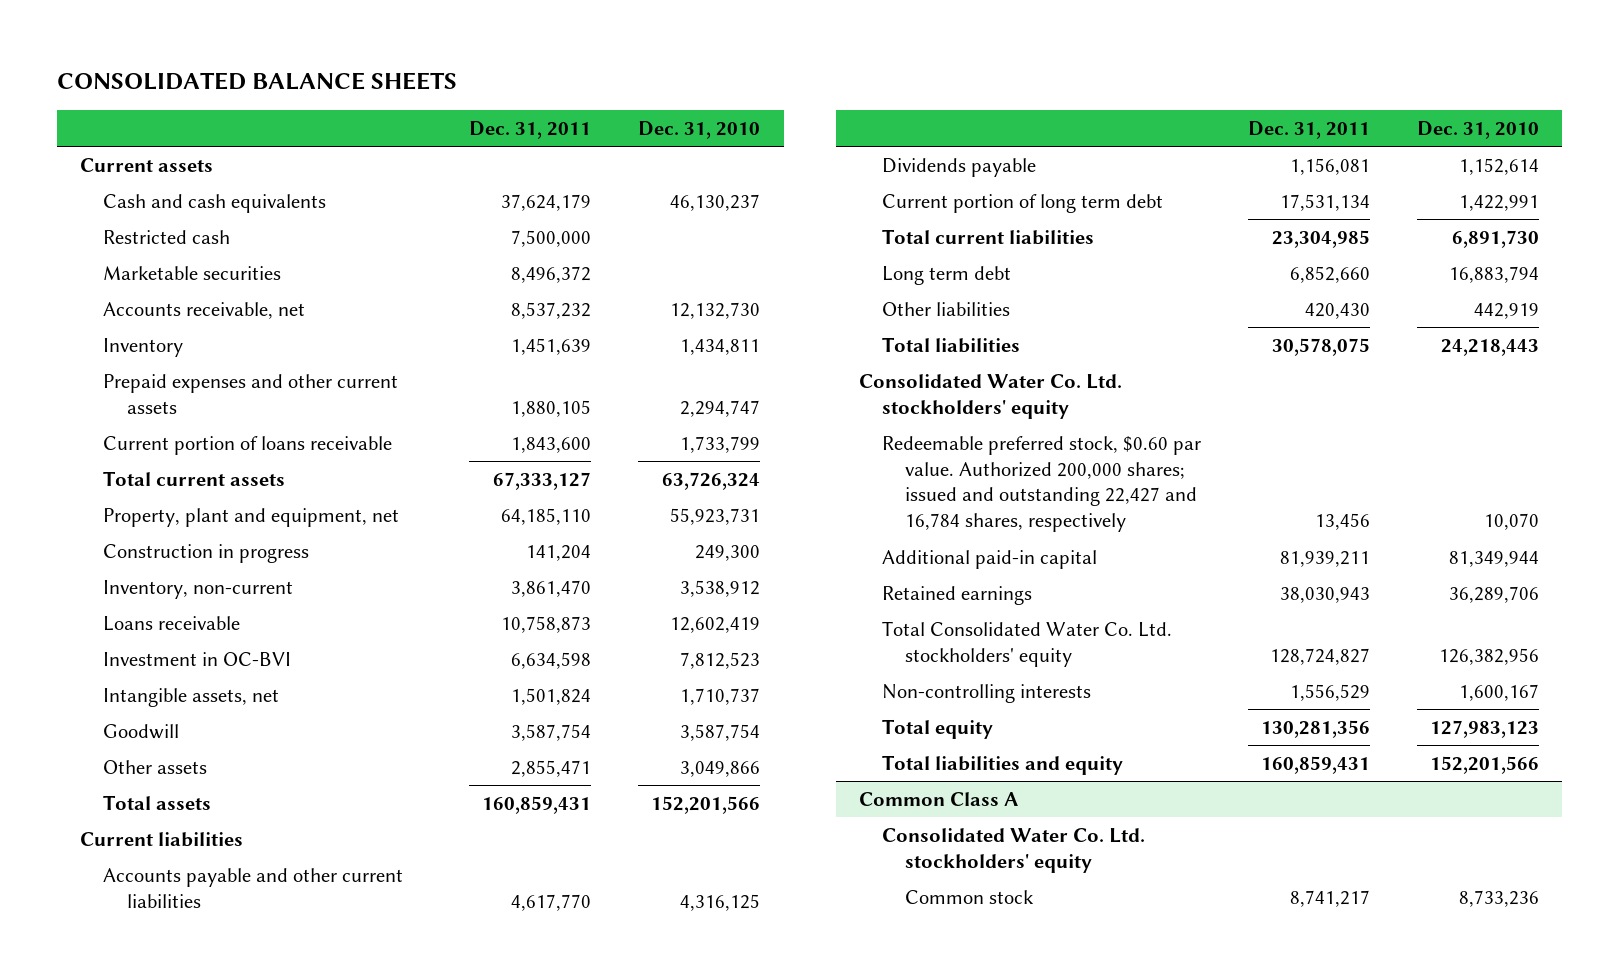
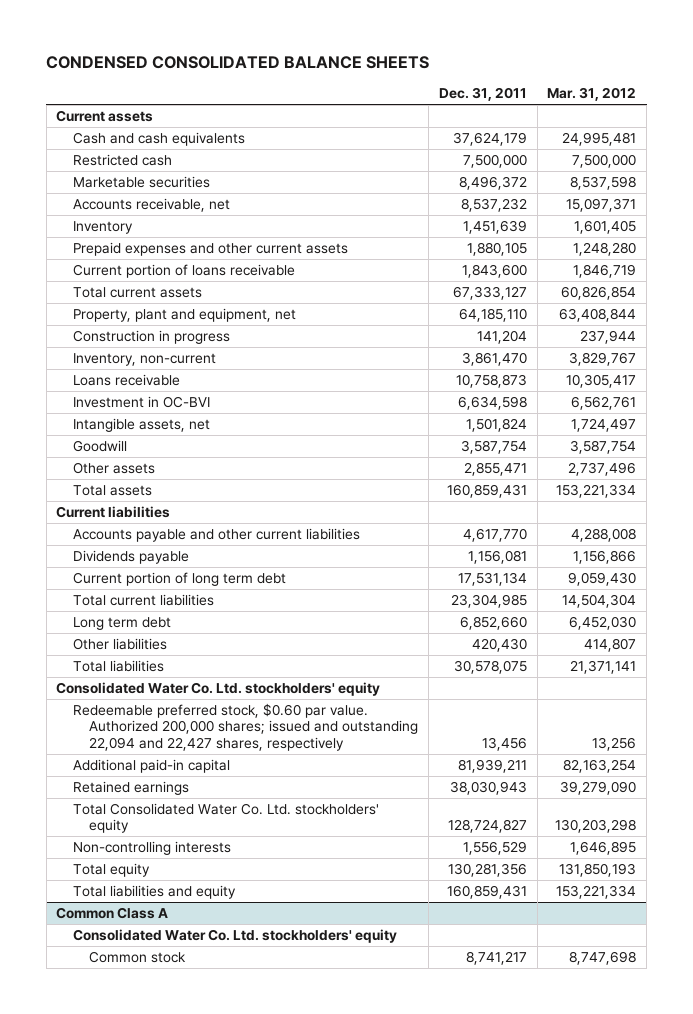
[56,72,457,91] CONSOLIDATED BALANCE SHEETS -> [46,56,430,70] CONDENSED CONSOLIDATED BALANCE SHEETS
[638,120,761,139] Dec. 31, 2010 -> none
none -> [547,87,637,102] Mar. 31, 2012
[882,435,1202,533] Redeemable preferred stock, $0.60 par value. Authorized 200,000 shares; issued and outstanding 22,427 and 16,784 shares, respectively -> [72,703,419,751] Redeemable preferred stock, $0.60 par value. Authorized 200,000 shares; issued and outstanding 22,094 and 22,427 shares, respectively

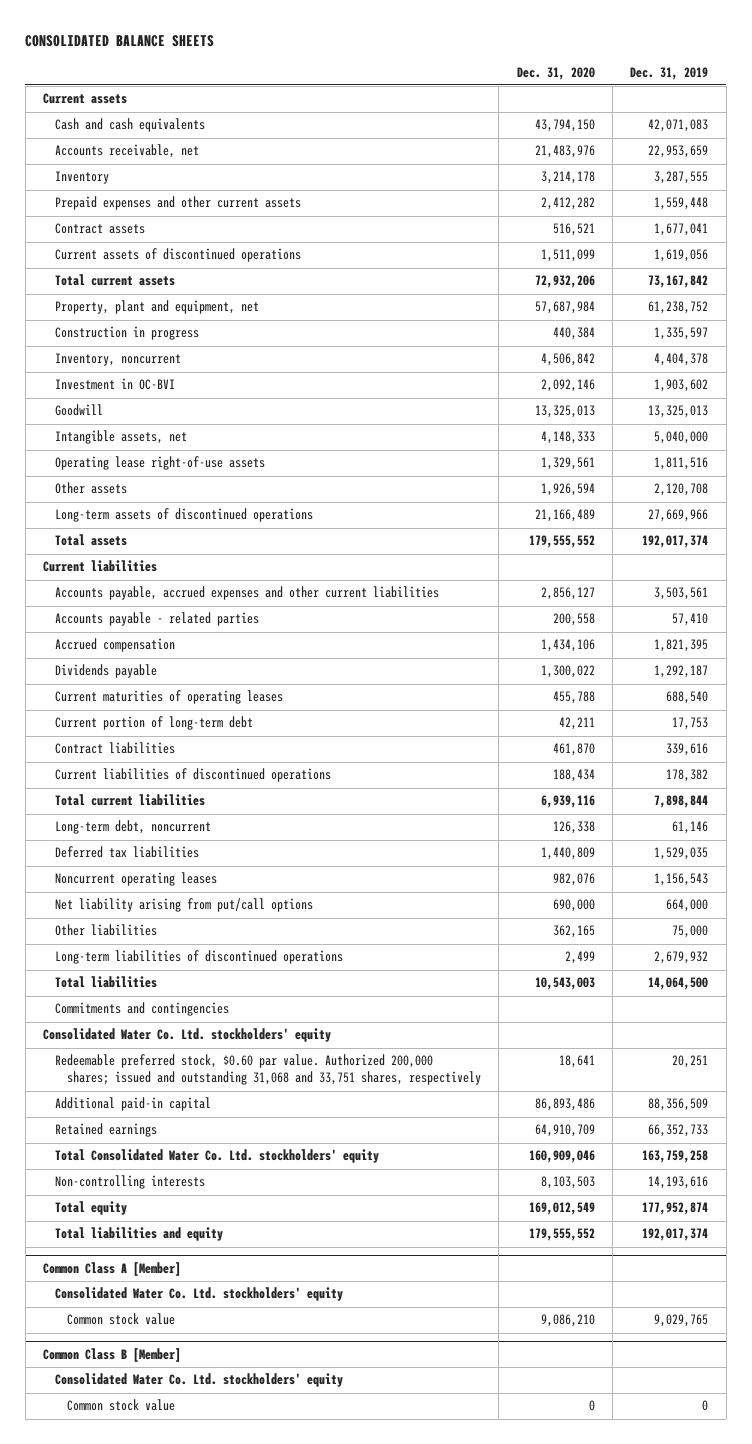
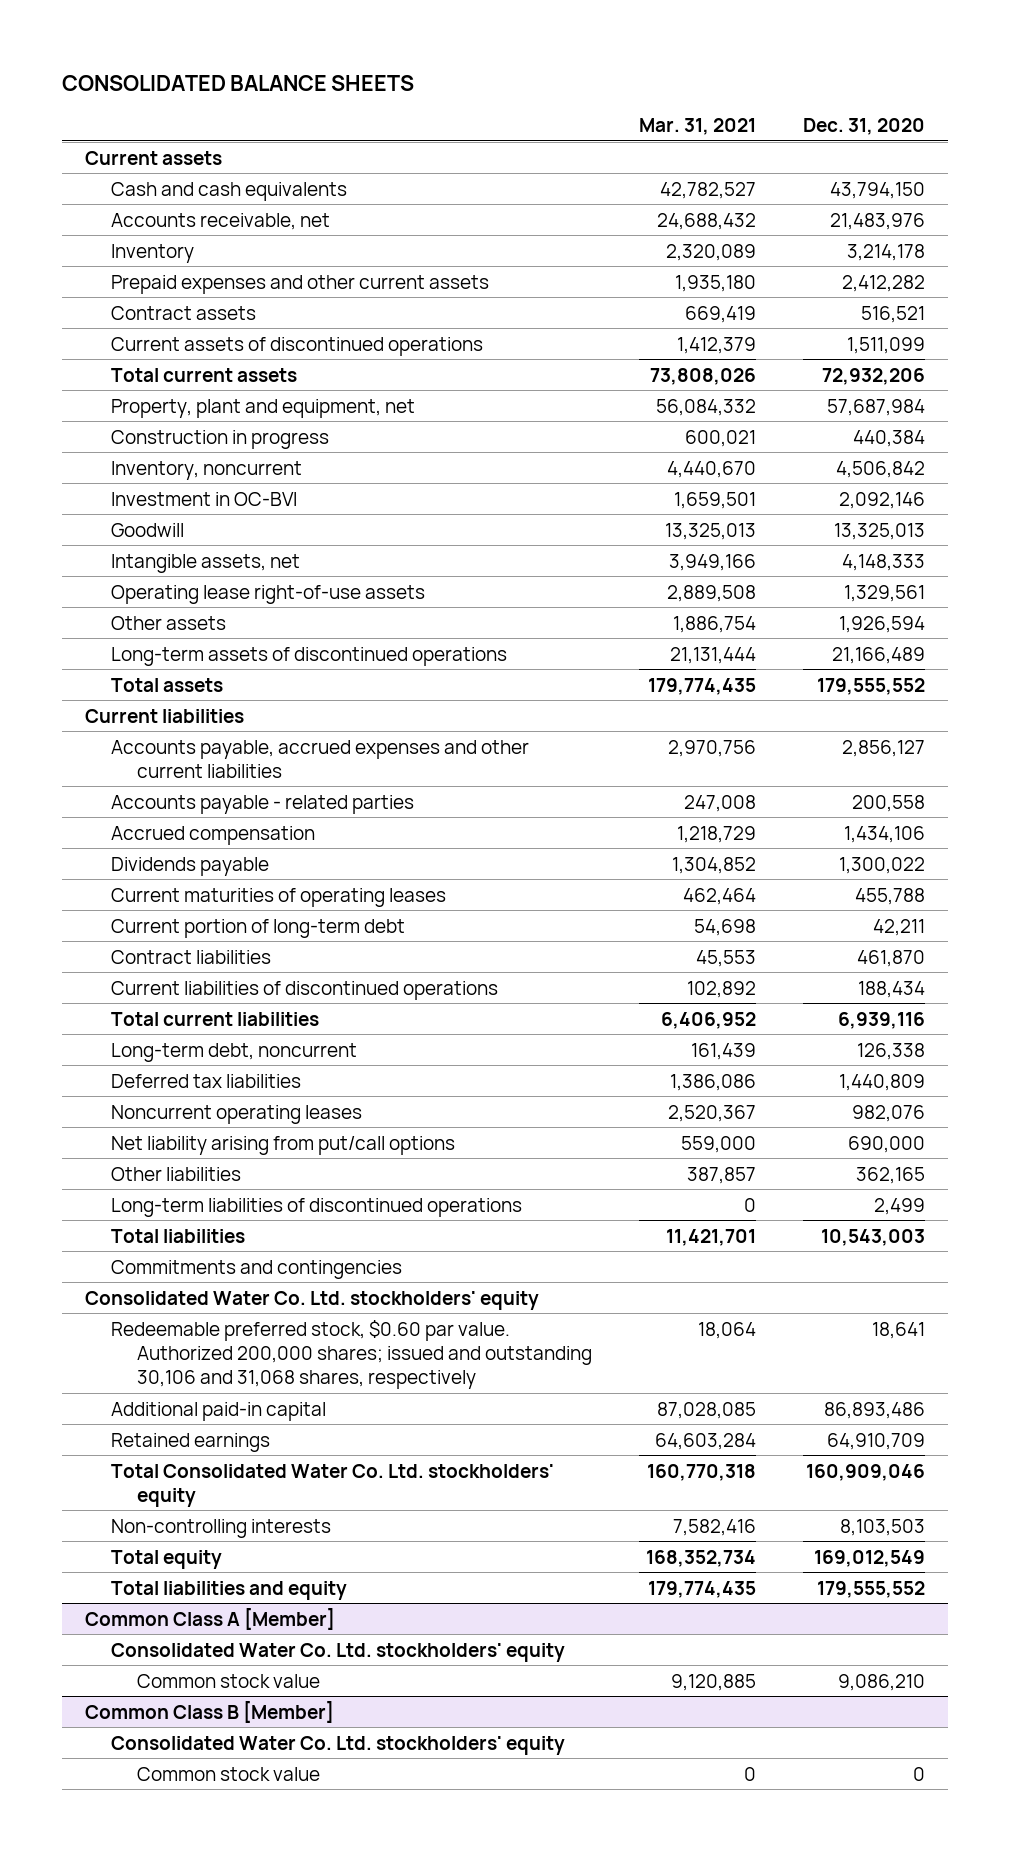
[630,66,709,80] Dec. 31, 2019 -> none
none -> [638,118,756,136] Mar. 31, 2021
[54,1054,481,1086] Redeemable preferred stock, $0.60 par value. Authorized 200,000 shares; issued and outstanding 31,068 and 33,751 shares, respectively -> [110,1319,592,1389] Redeemable preferred stock, $0.60 par value. Authorized 200,000 shares; issued and outstanding 30,106 and 31,068 shares, respectively

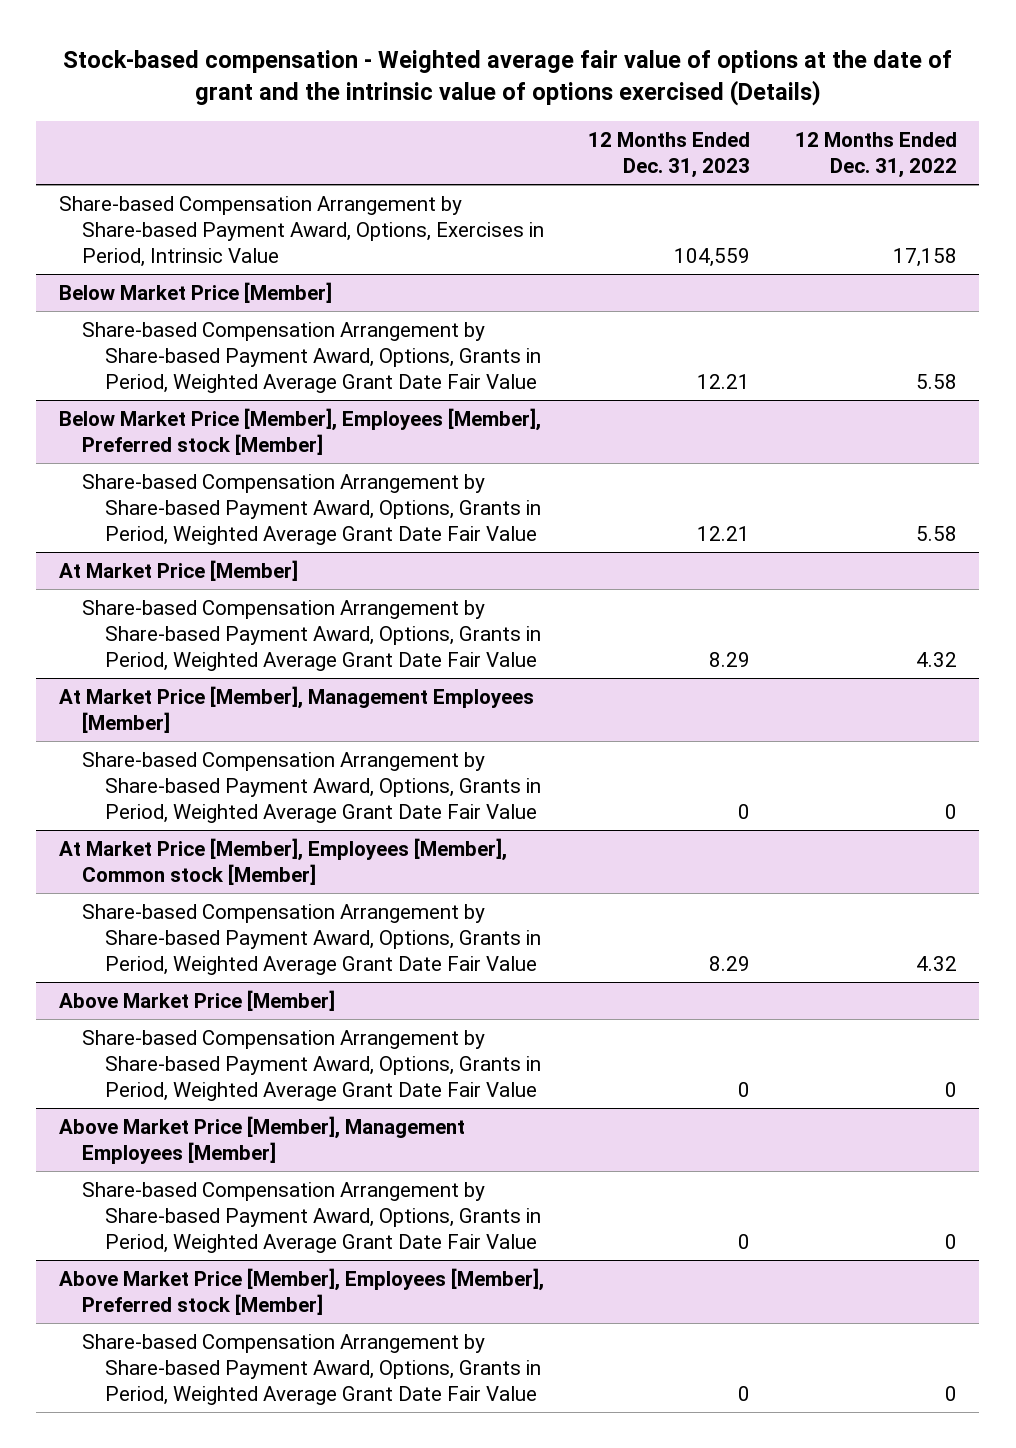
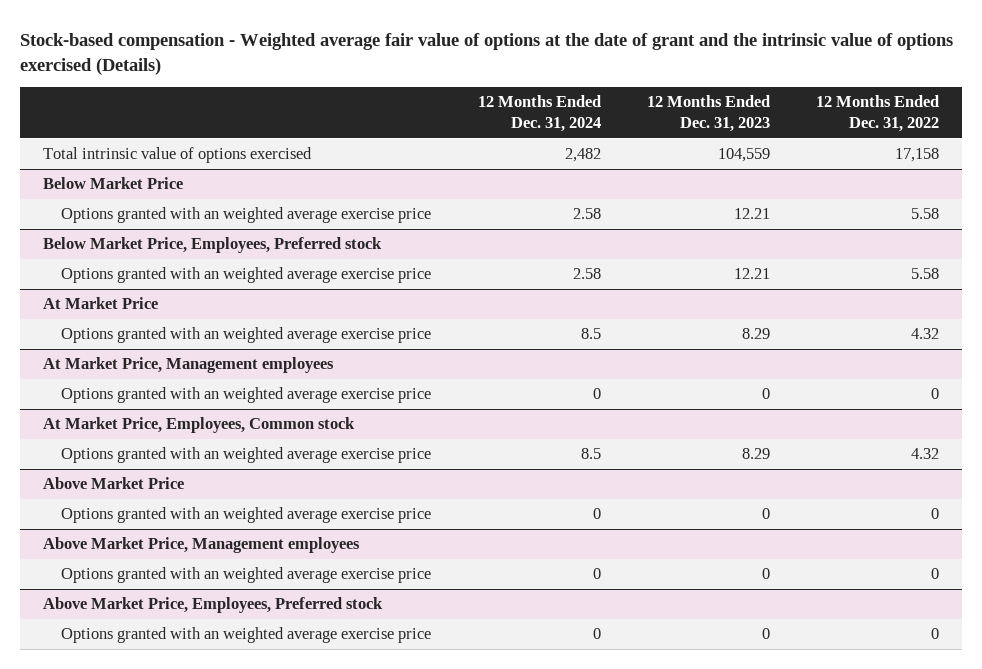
none -> [477,95,601,133] 12 Months Ended Dec. 31, 2024
[58,196,544,267] Share-based Compensation Arrangement by Share-based Payment Award, Options, Exercises in Period, Intrinsic Value -> [43,147,313,164] Total intrinsic value of options exercised
[58,282,332,304] Below Market Price [Member] -> [43,177,184,190] Below Market Price
[81,322,541,393] Share-based Compensation Arrangement by Share-based Payment Award, Options, Grants in Period, Weighted Average Grant Date Fair Value -> [61,207,432,224] Options granted with an weighted average exercise price
[58,408,541,455] Below Market Price [Member], Employees [Member], Preferred stock [Member] -> [43,237,383,254] Below Market Price, Employees, Preferred stock
[81,474,541,545] Share-based Compensation Arrangement by Share-based Payment Award, Options, Grants in Period, Weighted Average Grant Date Fair Value -> [61,267,432,284] Options granted with an weighted average exercise price
[58,560,298,582] At Market Price [Member] -> [43,297,159,310] At Market Price
[81,600,541,671] Share-based Compensation Arrangement by Share-based Payment Award, Options, Grants in Period, Weighted Average Grant Date Fair Value -> [61,327,432,344] Options granted with an weighted average exercise price
[58,686,534,733] At Market Price [Member], Management Employees [Member] -> [43,357,335,374] At Market Price, Management employees
[81,752,541,823] Share-based Compensation Arrangement by Share-based Payment Award, Options, Grants in Period, Weighted Average Grant Date Fair Value -> [61,387,432,404] Options granted with an weighted average exercise price
[58,838,507,885] At Market Price [Member], Employees [Member], Common stock [Member] -> [43,417,356,434] At Market Price, Employees, Common stock
[81,904,541,975] Share-based Compensation Arrangement by Share-based Payment Award, Options, Grants in Period, Weighted Average Grant Date Fair Value -> [61,447,432,464] Options granted with an weighted average exercise price
[58,990,335,1012] Above Market Price [Member] -> [43,477,185,490] Above Market Price
[81,1030,541,1101] Share-based Compensation Arrangement by Share-based Payment Award, Options, Grants in Period, Weighted Average Grant Date Fair Value -> [61,507,432,524] Options granted with an weighted average exercise price
[58,1116,465,1164] Above Market Price [Member], Management Employees [Member] -> [43,537,361,554] Above Market Price, Management employees
[81,1182,541,1253] Share-based Compensation Arrangement by Share-based Payment Award, Options, Grants in Period, Weighted Average Grant Date Fair Value -> [61,567,432,584] Options granted with an weighted average exercise price
[58,1268,544,1315] Above Market Price [Member], Employees [Member], Preferred stock [Member] -> [43,597,384,614] Above Market Price, Employees, Preferred stock
[81,1334,541,1405] Share-based Compensation Arrangement by Share-based Payment Award, Options, Grants in Period, Weighted Average Grant Date Fair Value -> [61,627,432,644] Options granted with an weighted average exercise price

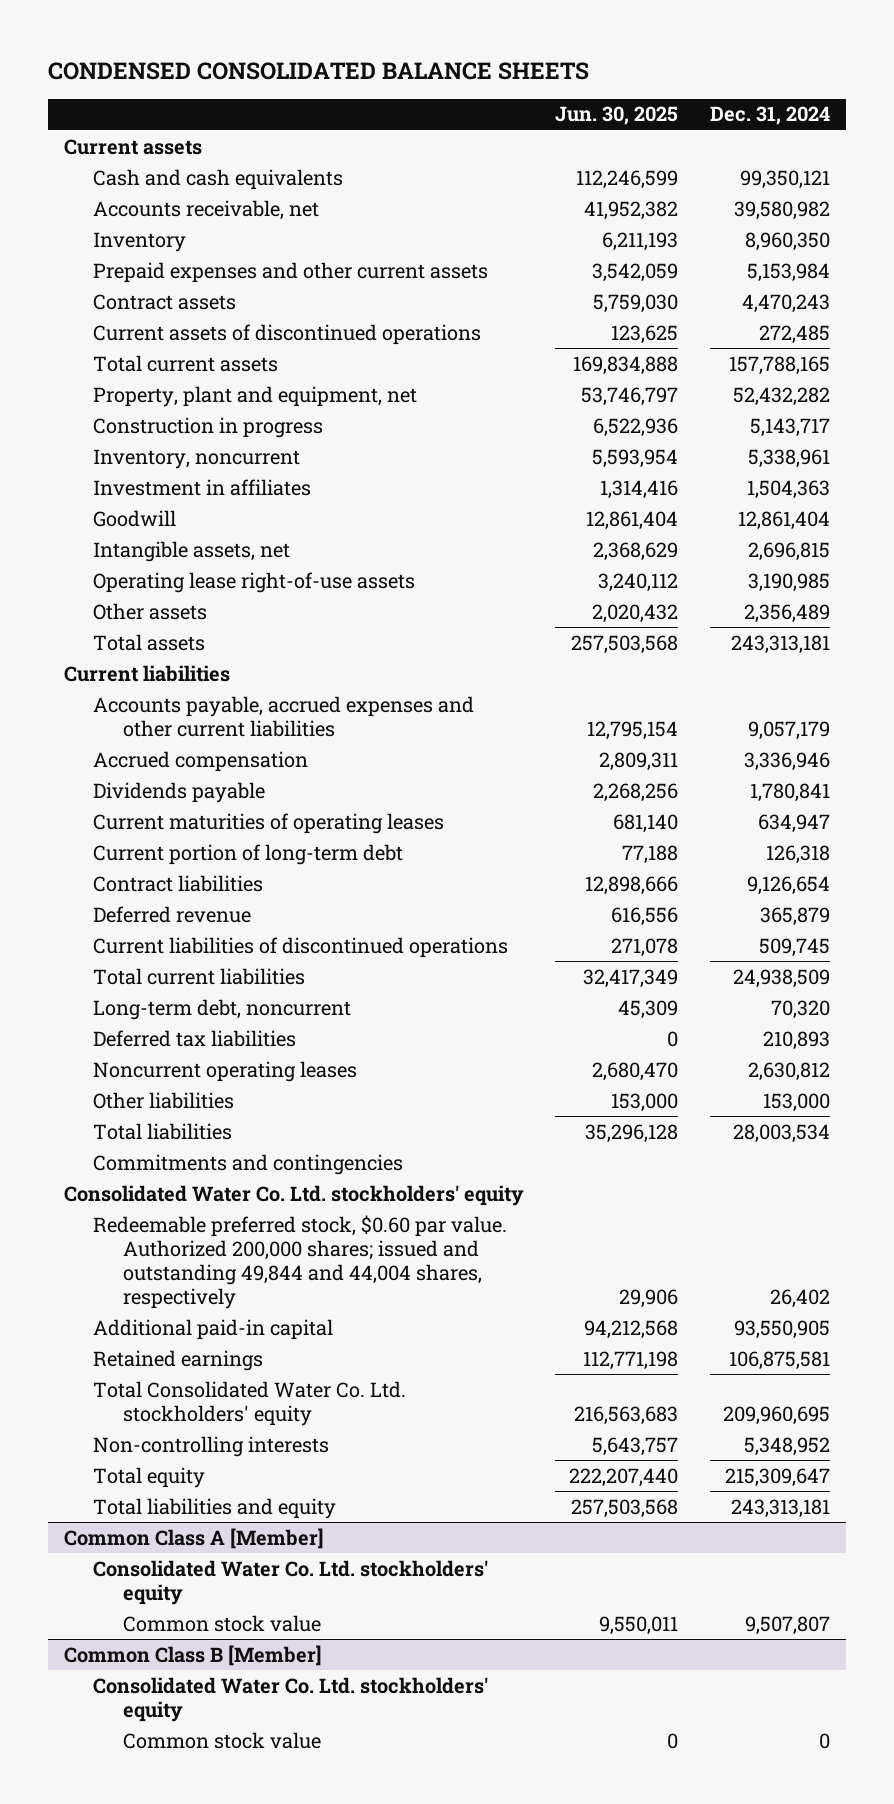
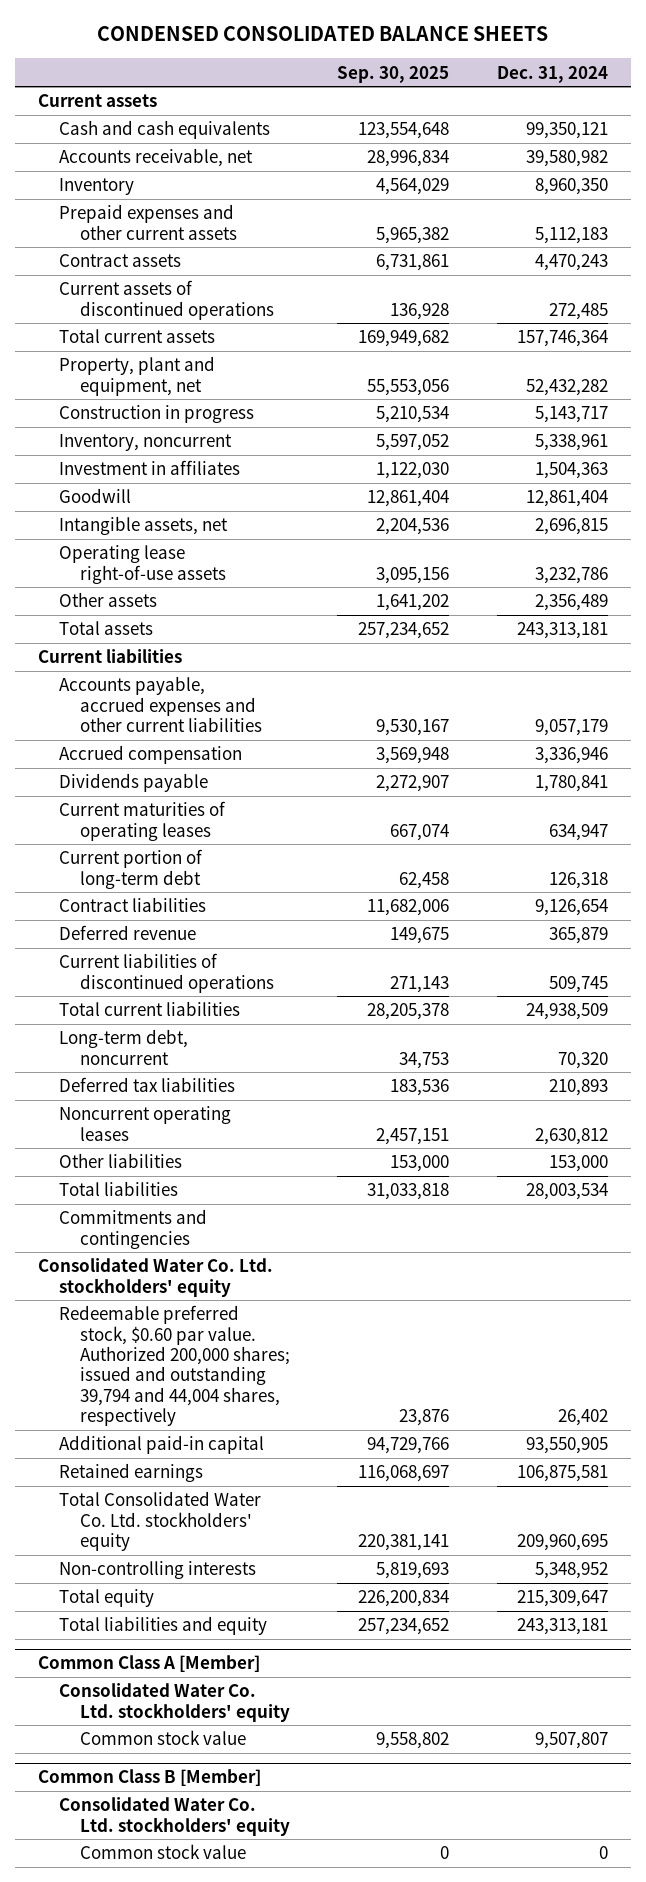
[555,106,679,126] Jun. 30, 2025 -> none
none -> [337,65,450,83] Sep. 30, 2025
[746,262,830,282] 5,153,984 -> [534,226,608,244] 5,112,183
[728,355,830,375] 157,788,165 -> [516,330,608,348] 157,746,364
[747,572,830,592] 3,190,985 -> [534,566,608,584] 3,232,786
[93,1214,508,1309] Redeemable preferred stock, $0.60 par value. Authorized 200,000 shares; issued and outstanding 49,844 and 44,004 shares, respectively -> [59,1305,291,1427] Redeemable preferred stock, $0.60 par value. Authorized 200,000 shares; issued and outstanding 39,794 and 44,004 shares, respectively

